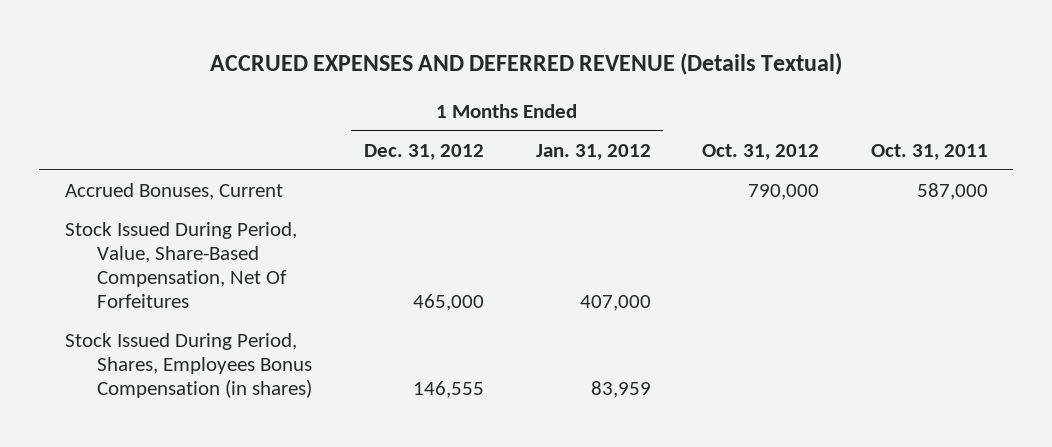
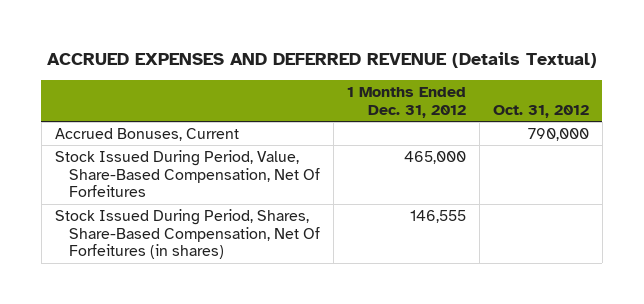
[535,144,651,161] Jan. 31, 2012 -> none
[870,144,988,161] Oct. 31, 2011 -> none
[64,333,313,399] Stock Issued During Period, Shares, Employees Bonus Compensation (in shares) -> [54,208,321,260] Stock Issued During Period, Shares, Share-Based Compensation, Net Of Forfeitures (in shares)

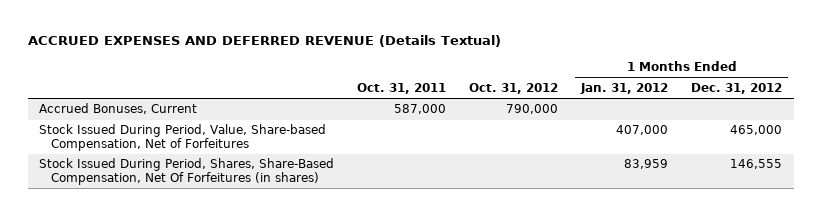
none -> [357,82,447,94] Oct. 31, 2011
none -> [580,82,669,94] Jan. 31, 2012
[54,149,321,198] Stock Issued During Period, Value, Share-Based Compensation, Net Of Forfeitures -> [39,124,327,151] Stock Issued During Period, Value, Share-based Compensation, Net of Forfeitures

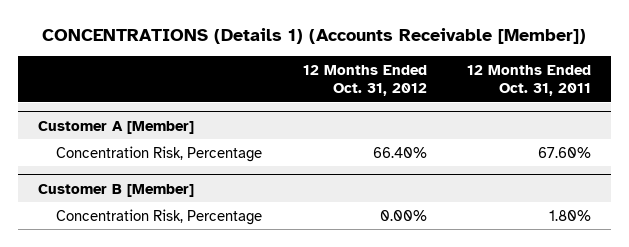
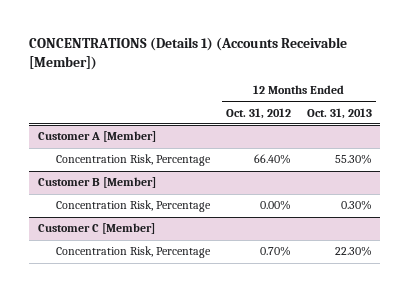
[466,65,591,97] 12 Months Ended Oct. 31, 2011 -> none
none -> [307,107,373,119] Oct. 31, 2013
none -> [37,223,155,235] Customer C [Member]
none -> [55,246,211,259] Concentration Risk, Percentage

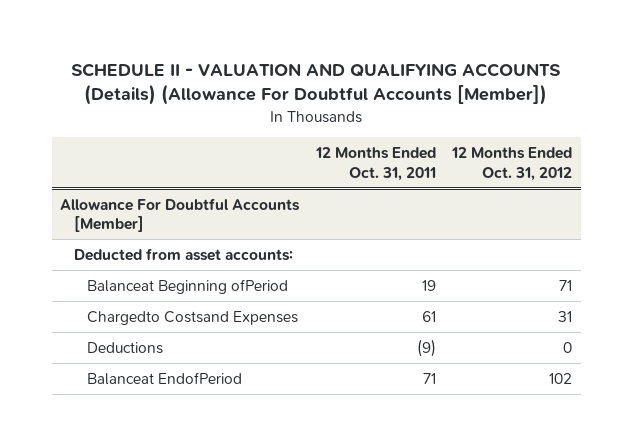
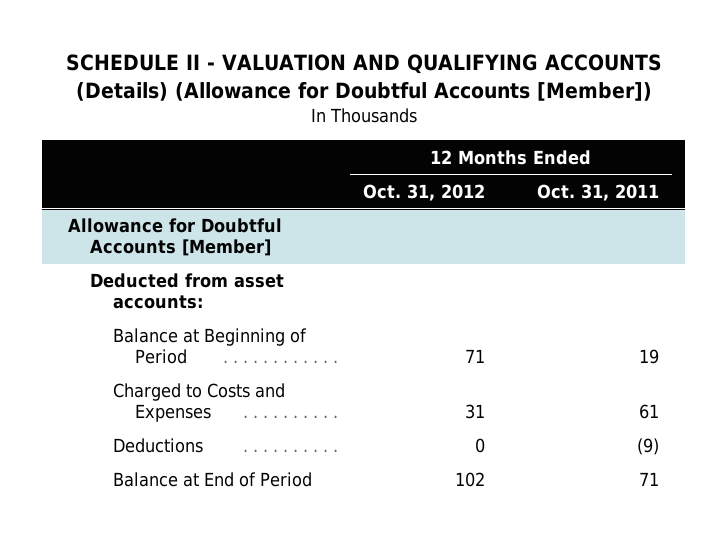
[71,62,562,106] SCHEDULE II - VALUATION AND QUALIFYING ACCOUNTS (Details) (Allowance For Doubtful Accounts [Member]) -> [65,54,662,102] SCHEDULE II - VALUATION AND QUALIFYING ACCOUNTS (Details) (Allowance for Doubtful Accounts [Member])
[59,197,300,233] Allowance For Doubtful Accounts [Member] -> [68,218,283,257] Allowance for Doubtful Accounts [Member]
[87,278,289,294] Balanceat Beginning ofPeriod -> [112,328,307,365] Balance at Beginning of Period
[87,310,299,325] Chargedto Costsand Expenses -> [112,383,285,423] Charged to Costs and Expenses
[87,371,243,385] Balanceat EndofPeriod -> [112,472,312,488] Balance at End of Period

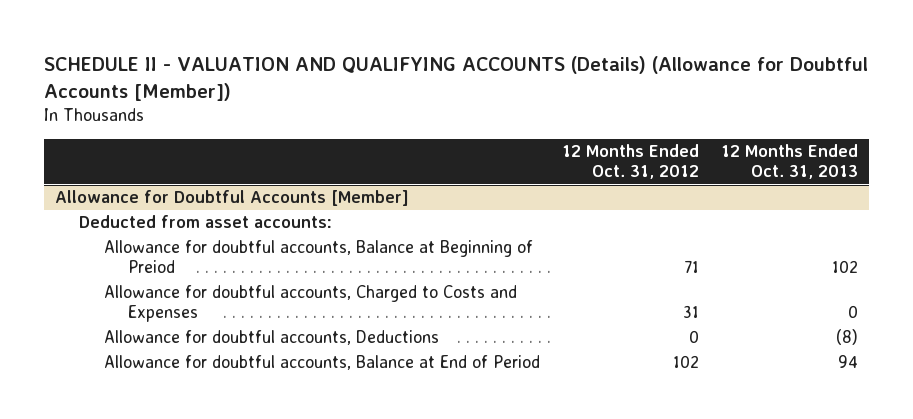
[537,183,660,201] Oct. 31, 2011 -> none
none -> [721,144,859,180] 12 Months Ended Oct. 31, 2013
[112,328,307,365] Balance at Beginning of Period -> [103,240,533,274] Allowance for doubtful accounts, Balance at Beginning of Preiod
[112,383,285,423] Charged to Costs and Expenses -> [103,285,517,323] Allowance for doubtful accounts, Charged to Costs and Expenses
[112,438,203,454] Deductions -> [103,330,439,346] Allowance for doubtful accounts, Deductions
[112,472,312,488] Balance at End of Period -> [103,355,540,371] Allowance for doubtful accounts, Balance at End of Period

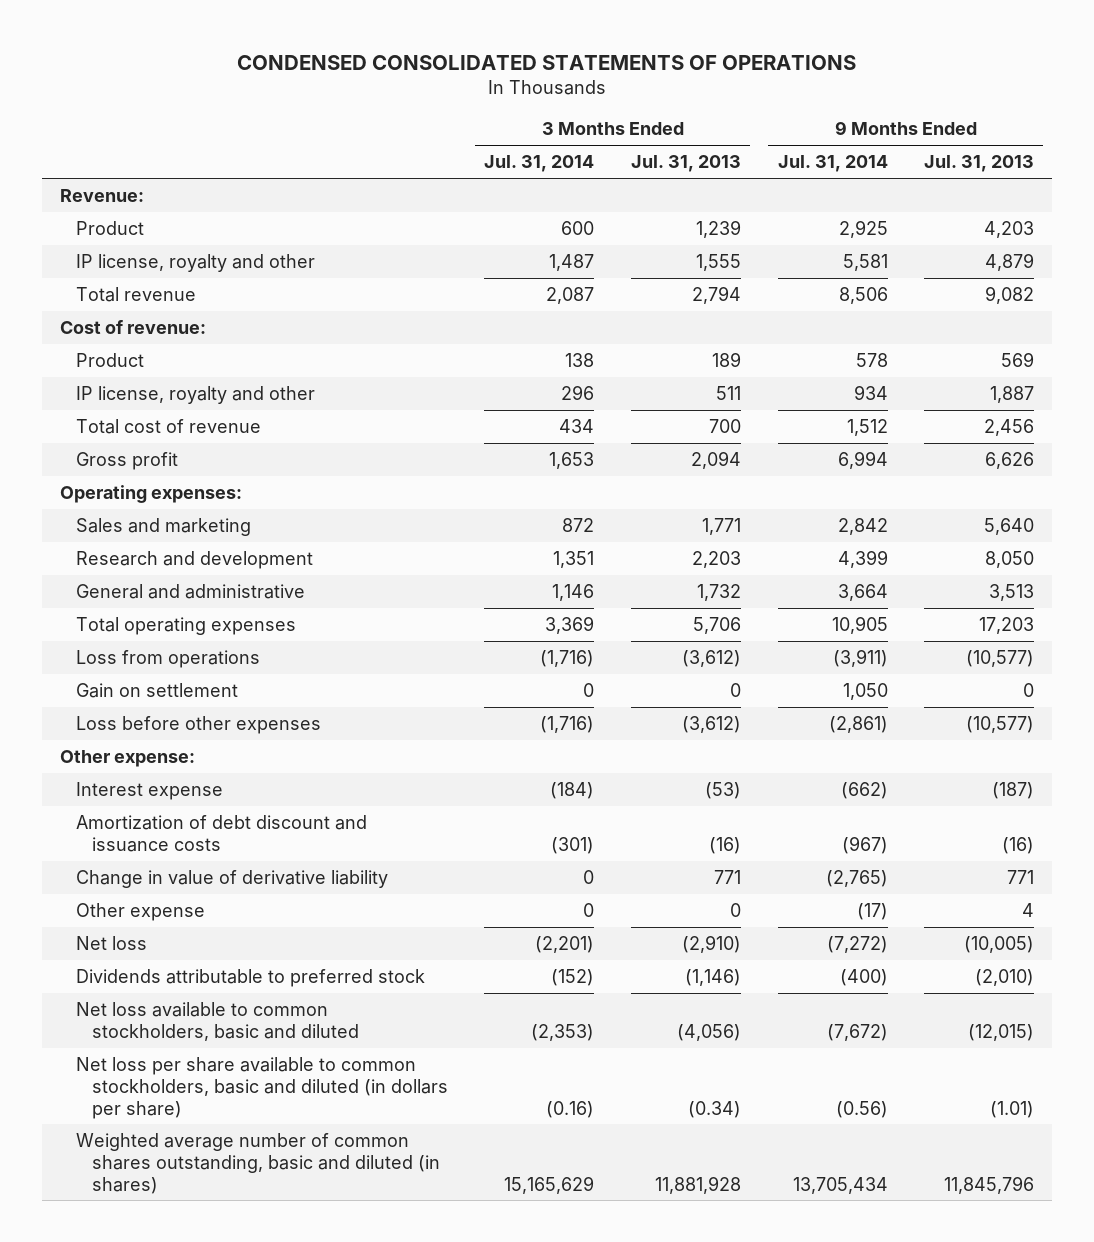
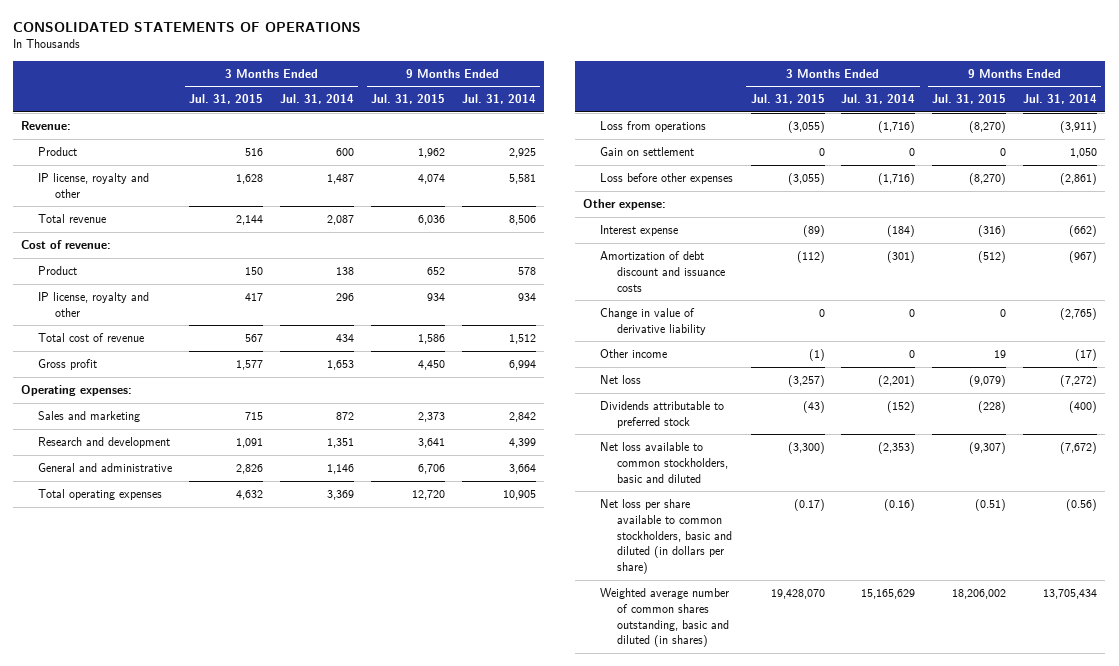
[237,55,857,71] CONDENSED CONSOLIDATED STATEMENTS OF OPERATIONS -> [13,22,362,33] CONSOLIDATED STATEMENTS OF OPERATIONS
[630,155,741,173] Jul. 31, 2013 -> none
[924,155,1035,173] Jul. 31, 2013 -> none
none -> [189,94,264,105] Jul. 31, 2015
none -> [370,94,445,105] Jul. 31, 2015
[76,903,206,922] Other expense -> none
none -> [599,349,667,359] Other income

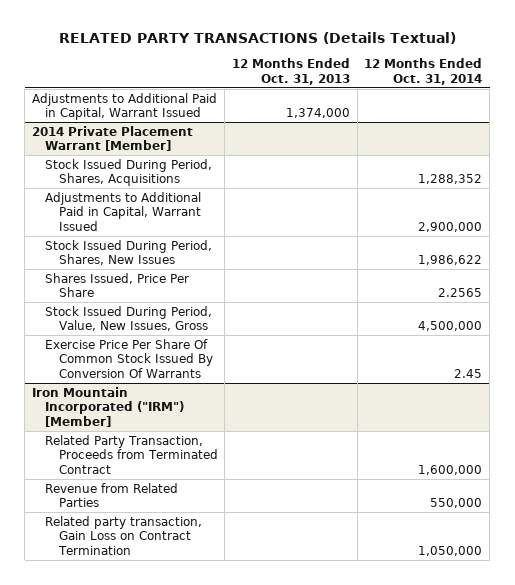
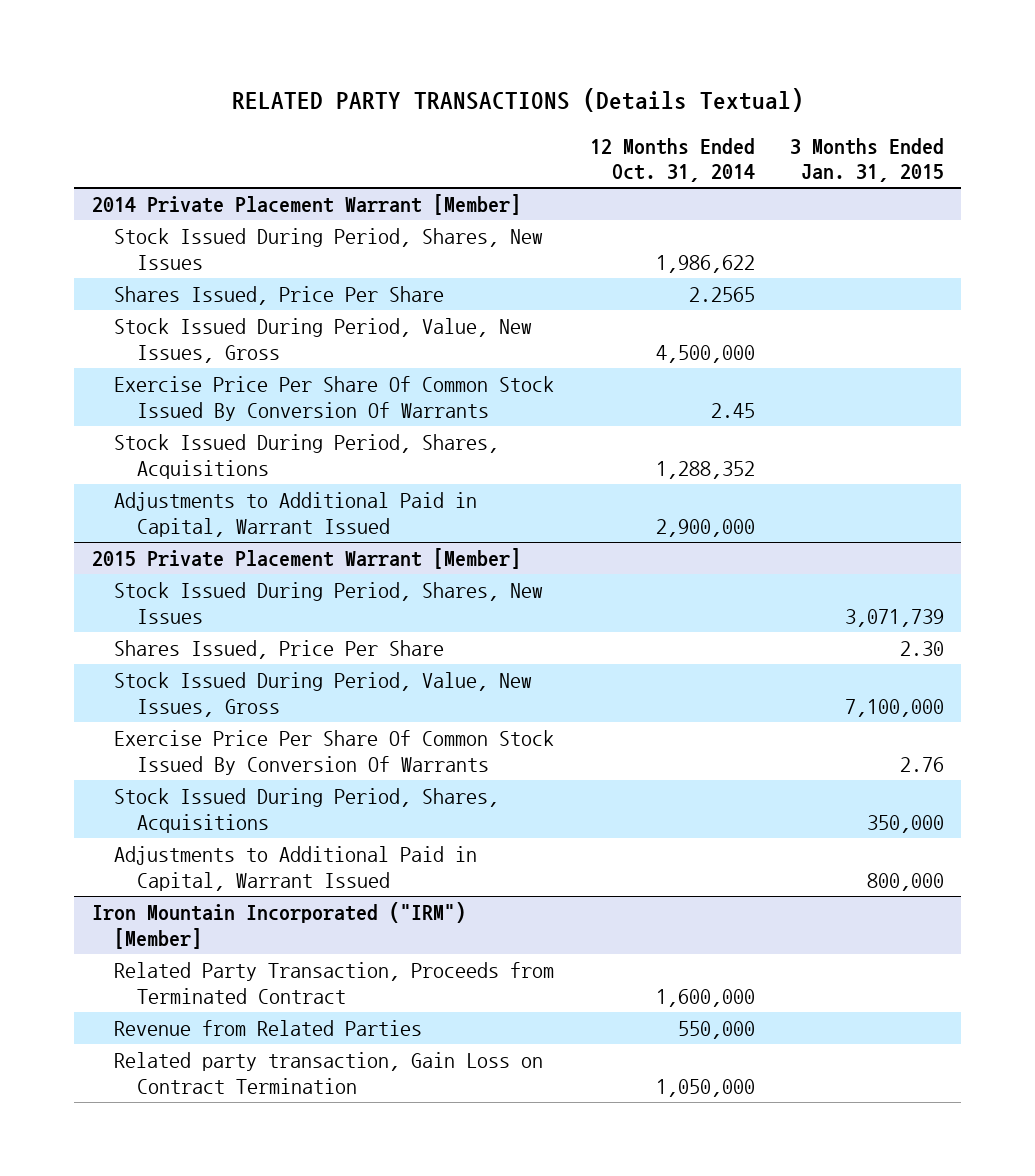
[232,58,351,85] 12 Months Ended Oct. 31, 2013 -> none
none -> [789,137,944,183] 3 Months Ended Jan. 31, 2015
[32,92,218,121] Adjustments to Additional Paid in Capital, Warrant Issued -> none
[45,158,213,187] Stock Issued During Period, Shares, Acquisitions -> [114,434,500,479] Stock Issued During Period, Shares, Acquisitions
[45,191,202,231] Adjustments to Additional Paid in Capital, Warrant Issued -> [114,492,478,537] Adjustments to Additional Paid in Capital, Warrant Issued
none -> [91,548,521,570] 2015 Private Placement Warrant [Member]
none -> [114,582,544,624] Stock Issued During Period, Shares, New Issues
none -> [114,640,445,660] Shares Issued, Price Per Share
none -> [114,672,533,717] Stock Issued During Period, Value, New Issues, Gross
none -> [114,730,555,775] Exercise Price Per Share Of Common Stock Issued By Conversion Of Warrants
none -> [114,788,500,833] Stock Issued During Period, Shares, Acquisitions
none -> [114,846,478,891] Adjustments to Additional Paid in Capital, Warrant Issued

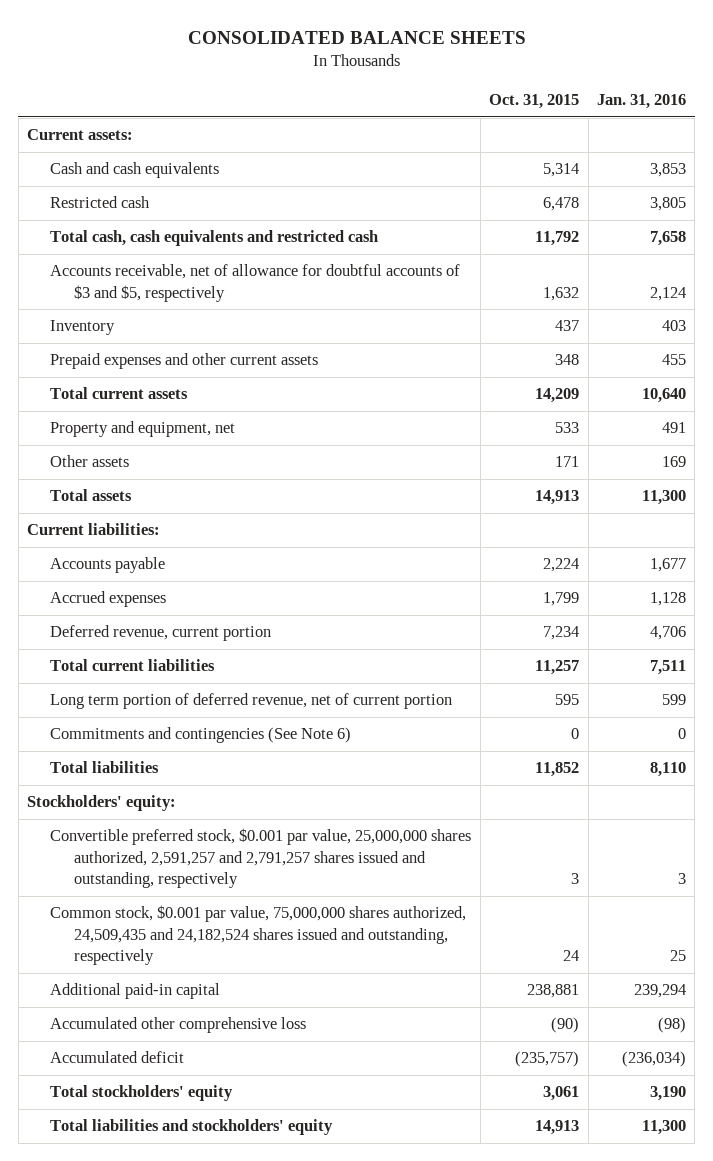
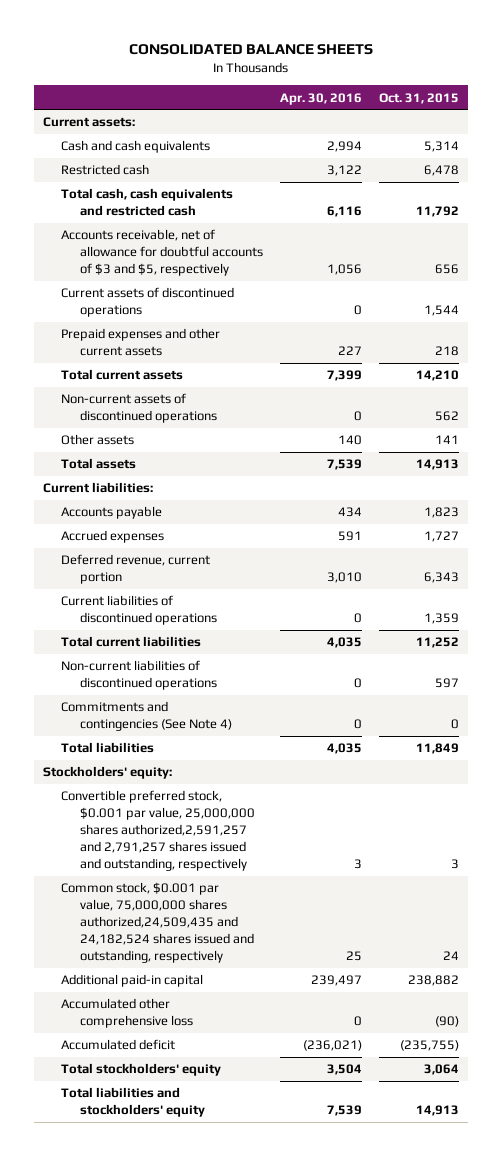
[597,94,687,110] Jan. 31, 2016 -> none
none -> [280,92,363,105] Apr. 30, 2016
[50,320,116,336] Inventory -> none
[50,421,236,438] Property and equipment, net -> none
[543,286,580,301] 1,632 -> [435,264,460,275] 656
none -> [61,287,235,318] Current assets of discontinued operations
[555,354,580,366] 348 -> [435,346,460,357] 218
[535,388,580,404] 14,209 -> [416,370,460,382] 14,210
none -> [61,393,218,424] Non-current assets of discontinued operations
[555,456,580,468] 171 -> [435,435,460,445] 141
[50,693,453,710] Long term portion of deferred revenue, net of current portion -> none
[543,558,580,573] 2,224 -> [424,507,460,519] 1,823
[543,592,580,607] 1,799 -> [424,531,460,543] 1,727
[543,626,580,641] 7,234 -> [424,572,460,584] 6,343
none -> [61,595,218,626] Current liabilities of discontinued operations
[535,660,580,676] 11,257 -> [416,637,460,649] 11,252
none -> [61,660,218,691] Non-current liabilities of discontinued operations
[50,727,352,744] Commitments and contingencies (See Note 6) -> [61,701,233,732] Commitments and contingencies (See Note 4)
[535,762,580,778] 11,852 -> [416,743,460,755] 11,849
[50,828,472,889] Convertible preferred stock, $0.001 par value, 25,000,000 shares authorized, 2,591,257 and 2,791,257 shares issued and outstanding, respectively -> [61,790,256,871] Convertible preferred stock, $0.001 par value, 25,000,000 shares authorized,2,591,257 and 2,791,257 shares issued and outstanding, respectively
[50,905,467,966] Common stock, $0.001 par value, 75,000,000 shares authorized, 24,509,435 and 24,182,524 shares issued and outstanding, respectively -> [61,882,255,963] Common stock, $0.001 par value, 75,000,000 shares authorized,24,509,435 and 24,182,524 shares issued and outstanding, respectively
[527,984,580,999] 238,881 -> [408,975,460,987] 238,882
[515,1051,580,1068] (235,757) -> [400,1040,460,1052] (235,755)
[543,1086,580,1102] 3,061 -> [424,1064,460,1076] 3,064

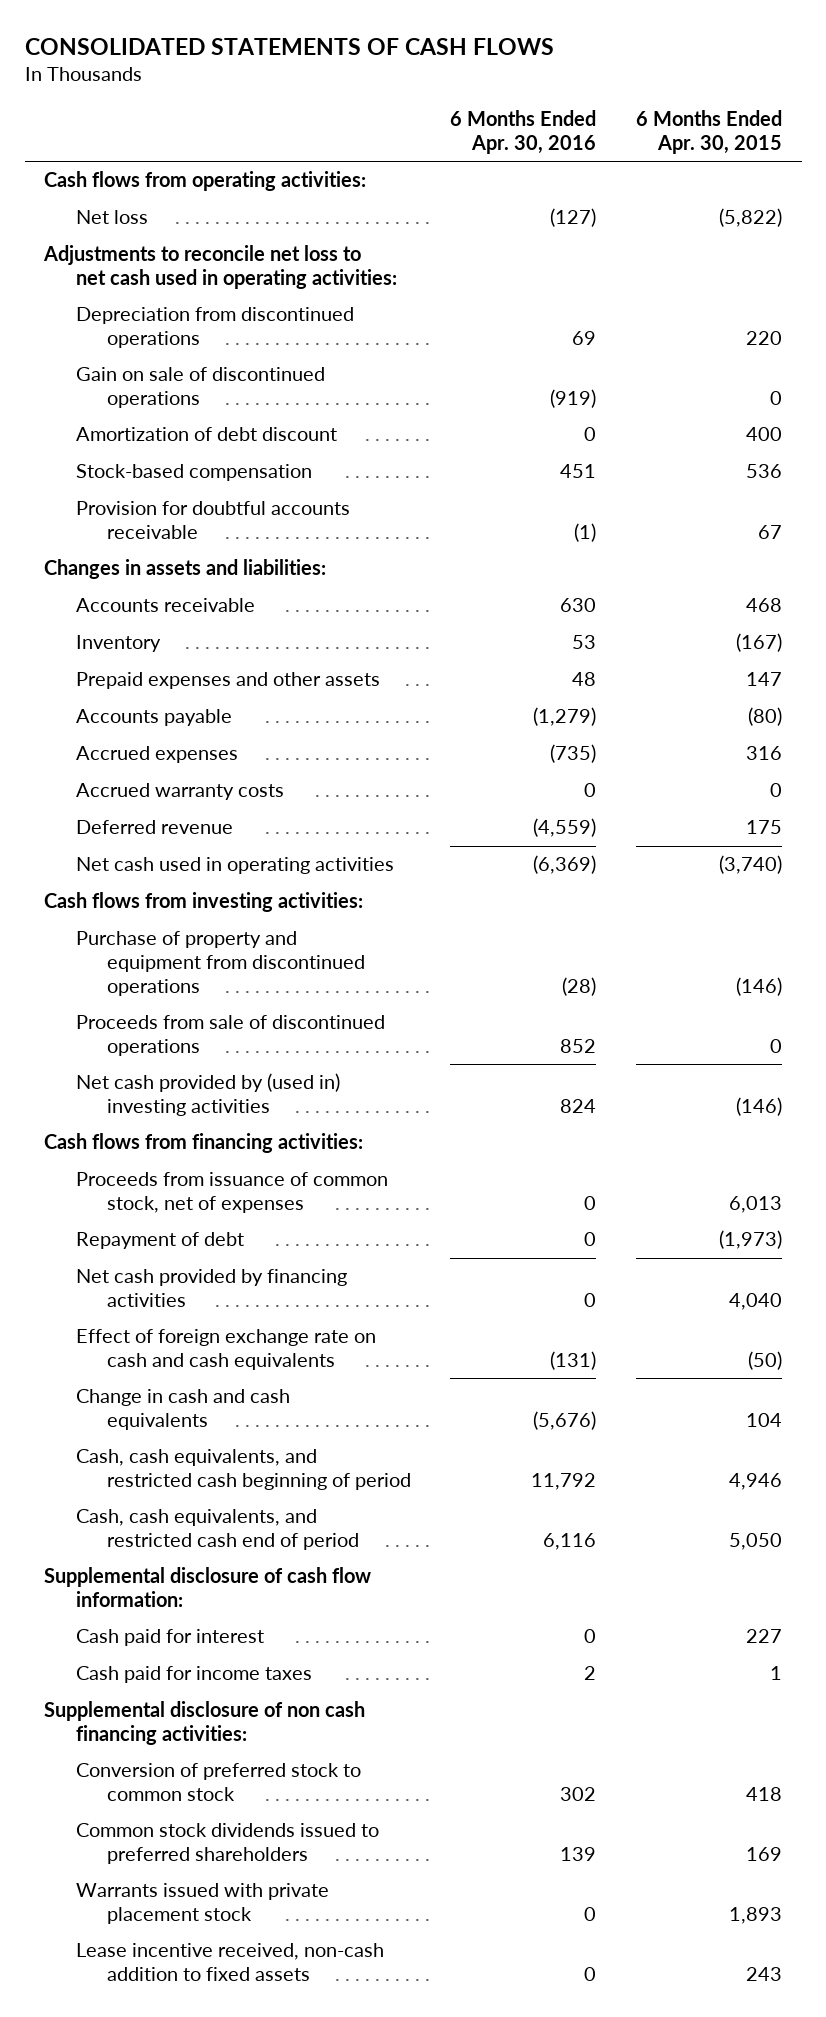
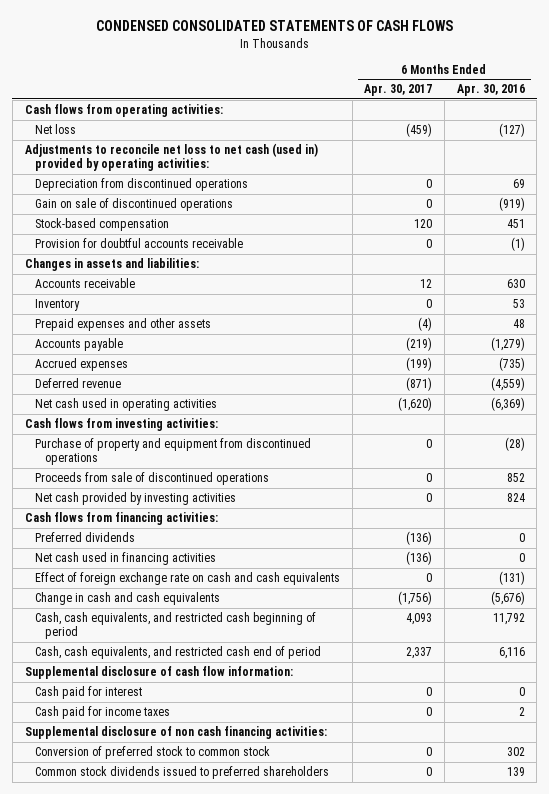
[24,37,554,55] CONSOLIDATED STATEMENTS OF CASH FLOWS -> [95,20,453,32] CONDENSED CONSOLIDATED STATEMENTS OF CASH FLOWS
[635,110,782,154] 6 Months Ended Apr. 30, 2015 -> none
none -> [364,84,433,97] Apr. 30, 2017
[43,245,397,290] Adjustments to reconcile net loss to net cash used in operating activities: -> [24,143,318,172] Adjustments to reconcile net loss to net cash (used in) provided by operating activities:
[75,427,337,442] Amortization of debt discount -> none
[75,783,284,801] Accrued warranty costs -> none
[75,1073,340,1117] Net cash provided by (used in) investing activities -> [34,492,236,506] Net cash provided by investing activities
[75,1172,388,1214] Proceeds from issuance of common stock, net of expenses -> none
[75,1232,244,1250] Repayment of debt -> none
none -> [34,532,135,543] Preferred dividends
[75,1269,347,1308] Net cash provided by financing activities -> [34,552,216,566] Net cash used in financing activities
[75,1883,329,1925] Warrants issued with private placement stock -> none
[75,1943,384,1982] Lease incentive received, non-cash addition to fixed assets -> none

